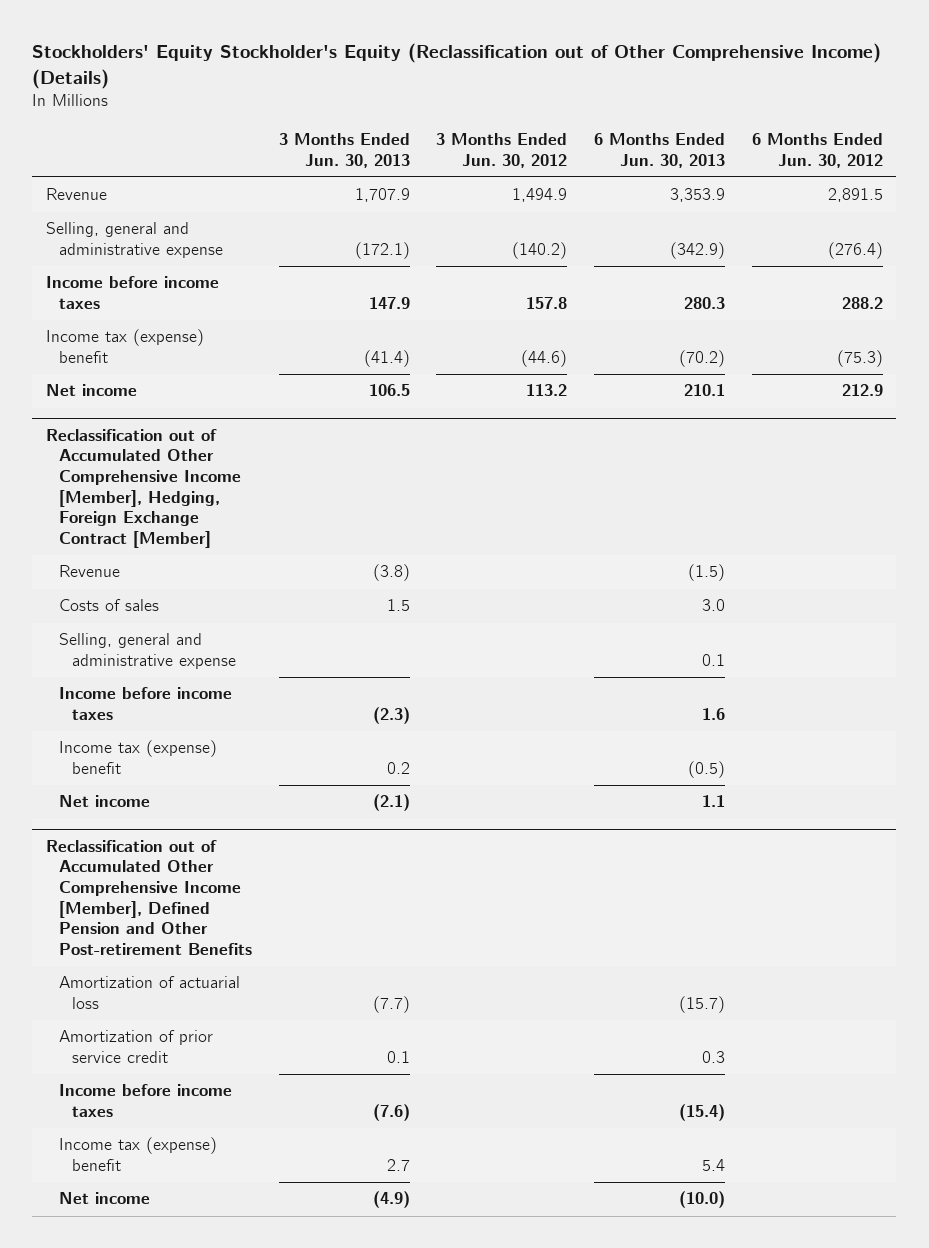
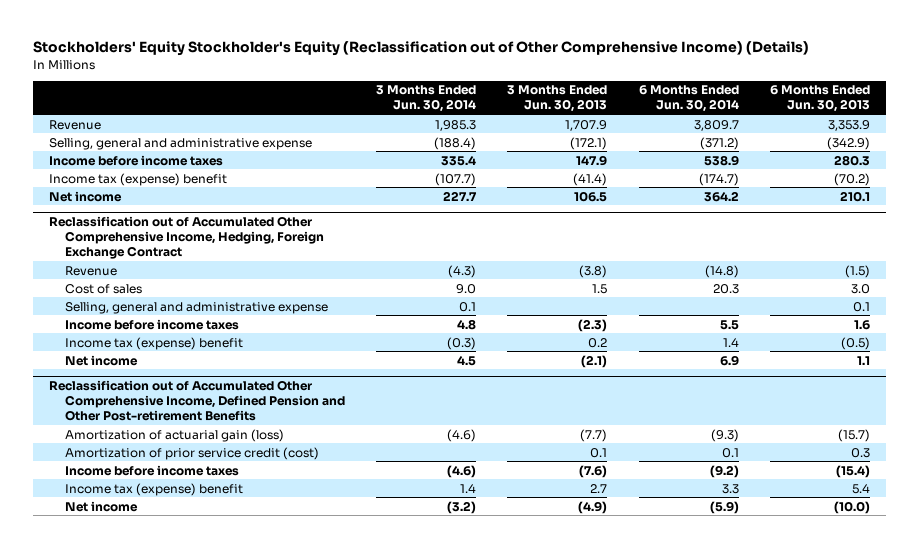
[436,133,568,168] 3 Months Ended Jun. 30, 2012 -> none
[751,133,883,168] 6 Months Ended Jun. 30, 2012 -> none
none -> [375,85,476,113] 3 Months Ended Jun. 30, 2014
none -> [638,85,739,113] 6 Months Ended Jun. 30, 2014
[45,428,241,548] Reclassification out of Accumulated Other Comprehensive Income [Member], Hedging, Foreign Exchange Contract [Member] -> [48,216,324,260] Reclassification out of Accumulated Other Comprehensive Income, Hedging, Foreign Exchange Contract
[58,599,159,612] Costs of sales -> [64,283,142,294] Cost of sales
[45,839,252,955] Reclassification out of Accumulated Other Comprehensive Income [Member], Defined Pension and Other Post-retirement Benefits -> [48,380,345,422] Reclassification out of Accumulated Other Comprehensive Income, Defined Pension and Other Post-retirement Benefits
[58,976,240,1010] Amortization of actuarial loss -> [64,428,284,442] Amortization of actuarial gain (loss)
[58,1030,213,1064] Amortization of prior service credit -> [64,446,319,460] Amortization of prior service credit (cost)

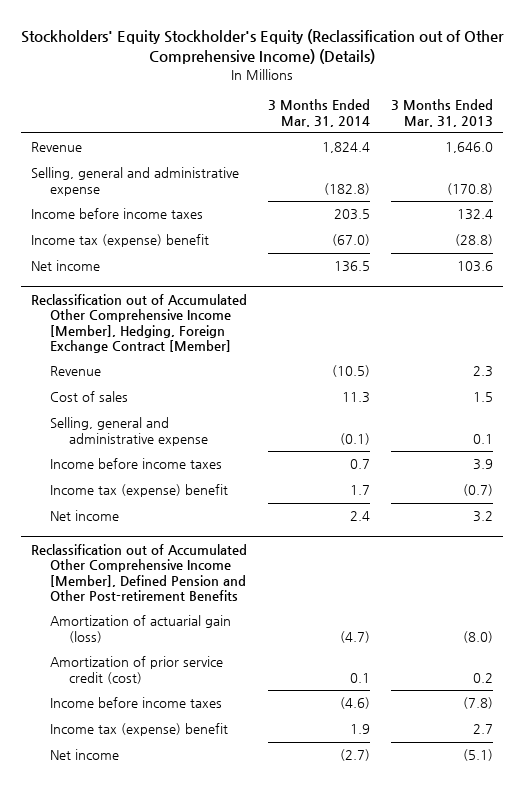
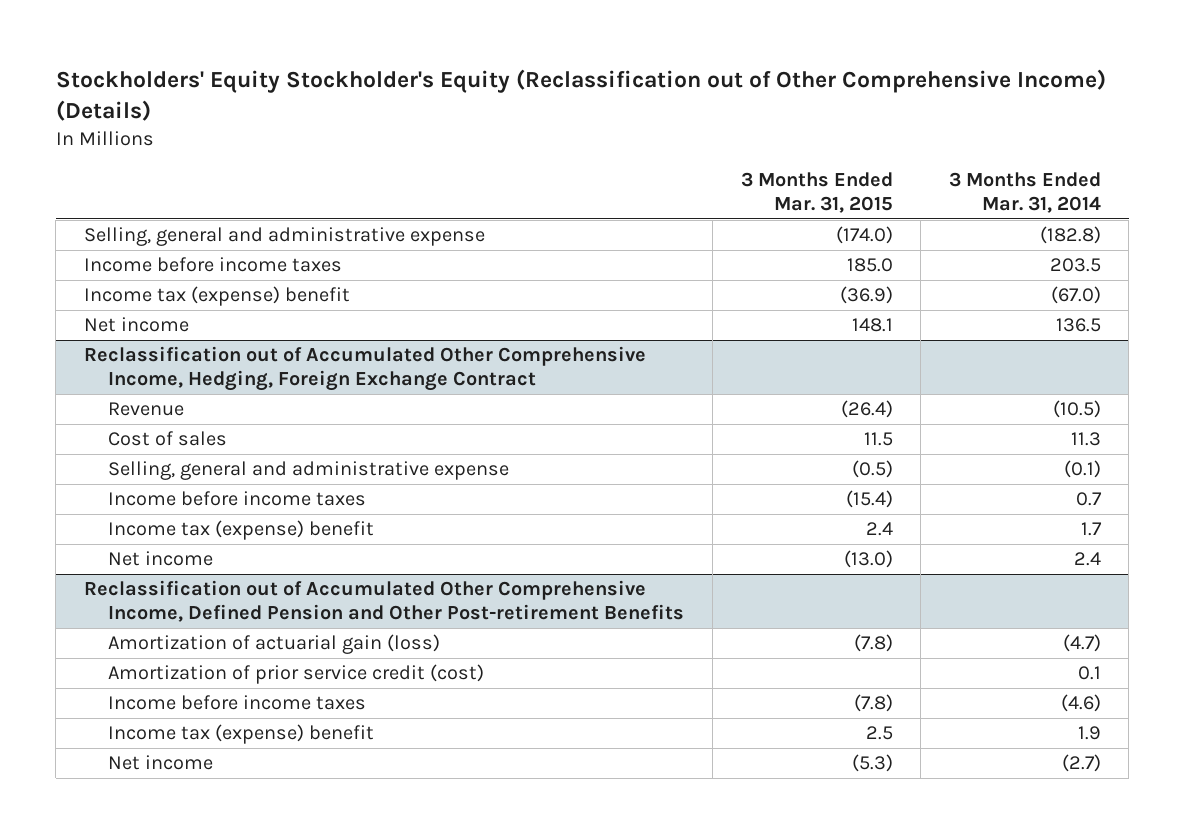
[390,99,493,127] 3 Months Ended Mar. 31, 2013 -> none
none -> [740,172,893,213] 3 Months Ended Mar. 31, 2015
[31,142,83,153] Revenue -> none
[31,294,248,354] Reclassification out of Accumulated Other Comprehensive Income [Member], Hedging, Foreign Exchange Contract [Member] -> [84,346,647,392] Reclassification out of Accumulated Other Comprehensive Income, Hedging, Foreign Exchange Contract
[31,544,248,602] Reclassification out of Accumulated Other Comprehensive Income [Member], Defined Pension and Other Post-retirement Benefits -> [84,580,685,623] Reclassification out of Accumulated Other Comprehensive Income, Defined Pension and Other Post-retirement Benefits

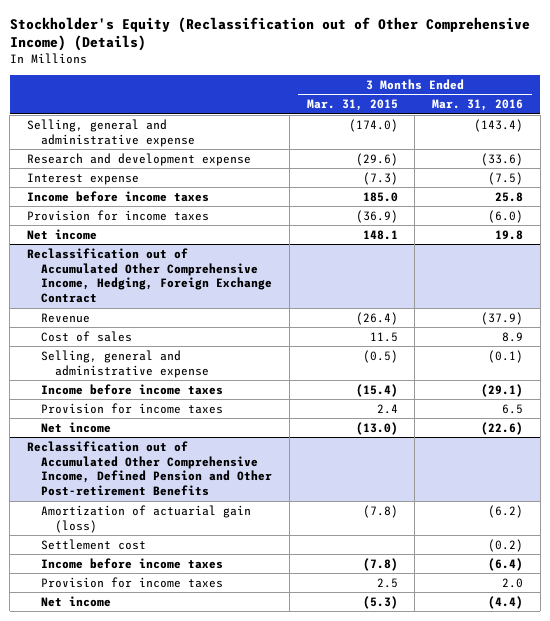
[55,68,1106,121] Stockholders' Equity Stockholder's Equity (Reclassification out of Other Comprehensive Income) (Details) -> [9,16,530,52] Stockholder's Equity (Reclassification out of Other Comprehensive Income) (Details)
[948,172,1101,213] 3 Months Ended Mar. 31, 2014 -> none
none -> [432,99,524,112] Mar. 31, 2016
none -> [27,152,252,166] Research and development expense
none -> [27,172,140,185] Interest expense
[84,286,351,307] Income tax (expense) benefit -> [27,209,210,221] Provision for income taxes
[108,520,375,541] Income tax (expense) benefit -> [40,402,223,414] Provision for income taxes
[108,664,485,685] Amortization of prior service credit (cost) -> none
none -> [40,538,146,550] Settlement cost
[108,724,375,745] Income tax (expense) benefit -> [40,576,223,588] Provision for income taxes

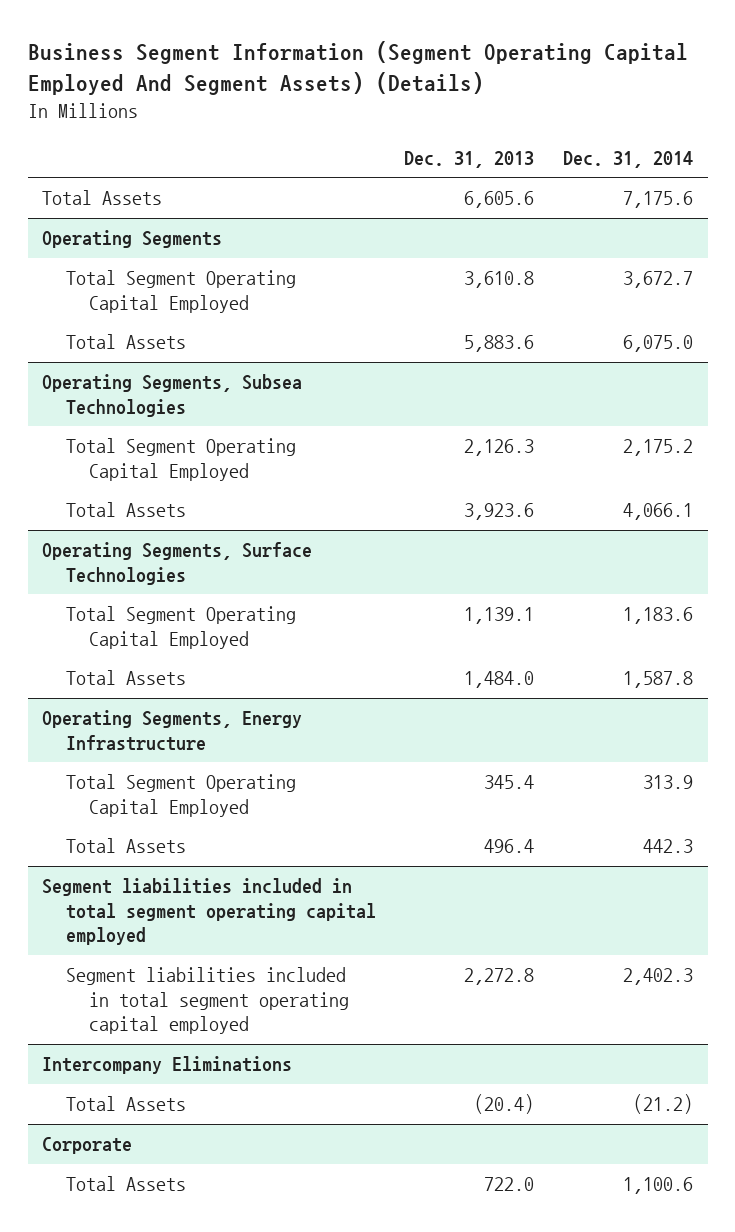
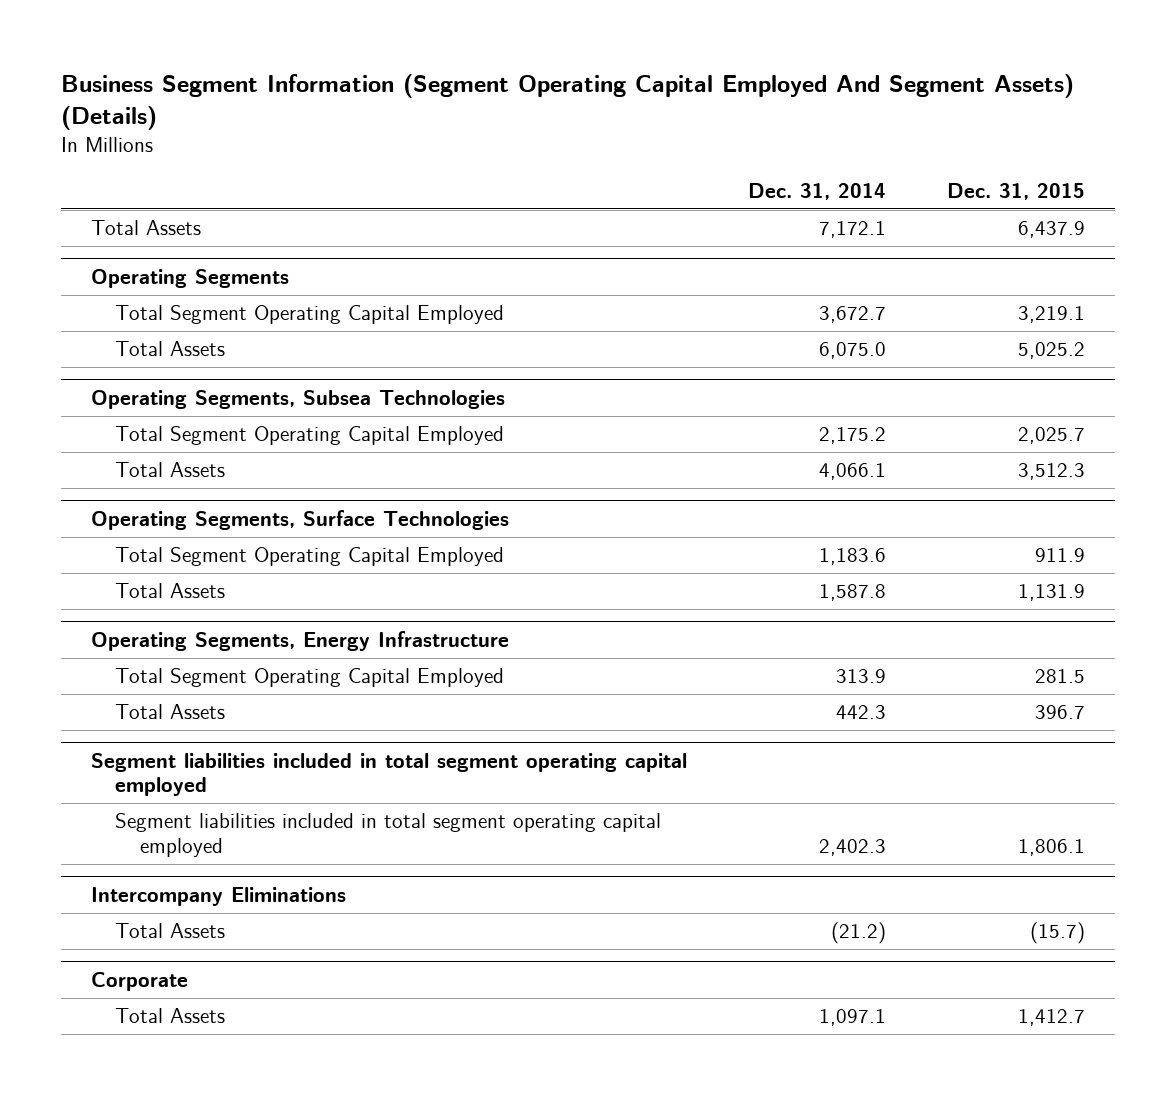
[404,150,535,168] Dec. 31, 2013 -> none
none -> [946,182,1085,200] Dec. 31, 2015
[623,191,694,209] 7,175.6 -> [818,221,886,239] 7,172.1
[623,1177,694,1195] 1,100.6 -> [818,1009,886,1027] 1,097.1

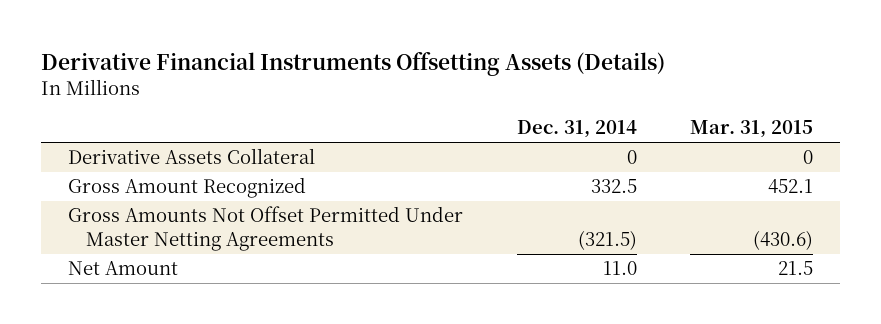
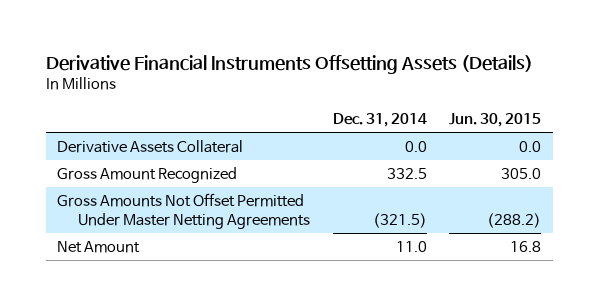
[690,120,814,139] Mar. 31, 2015 -> none
none -> [449,112,542,127] Jun. 30, 2015
[626,150,637,165] 0 -> [404,141,427,153] 0.0

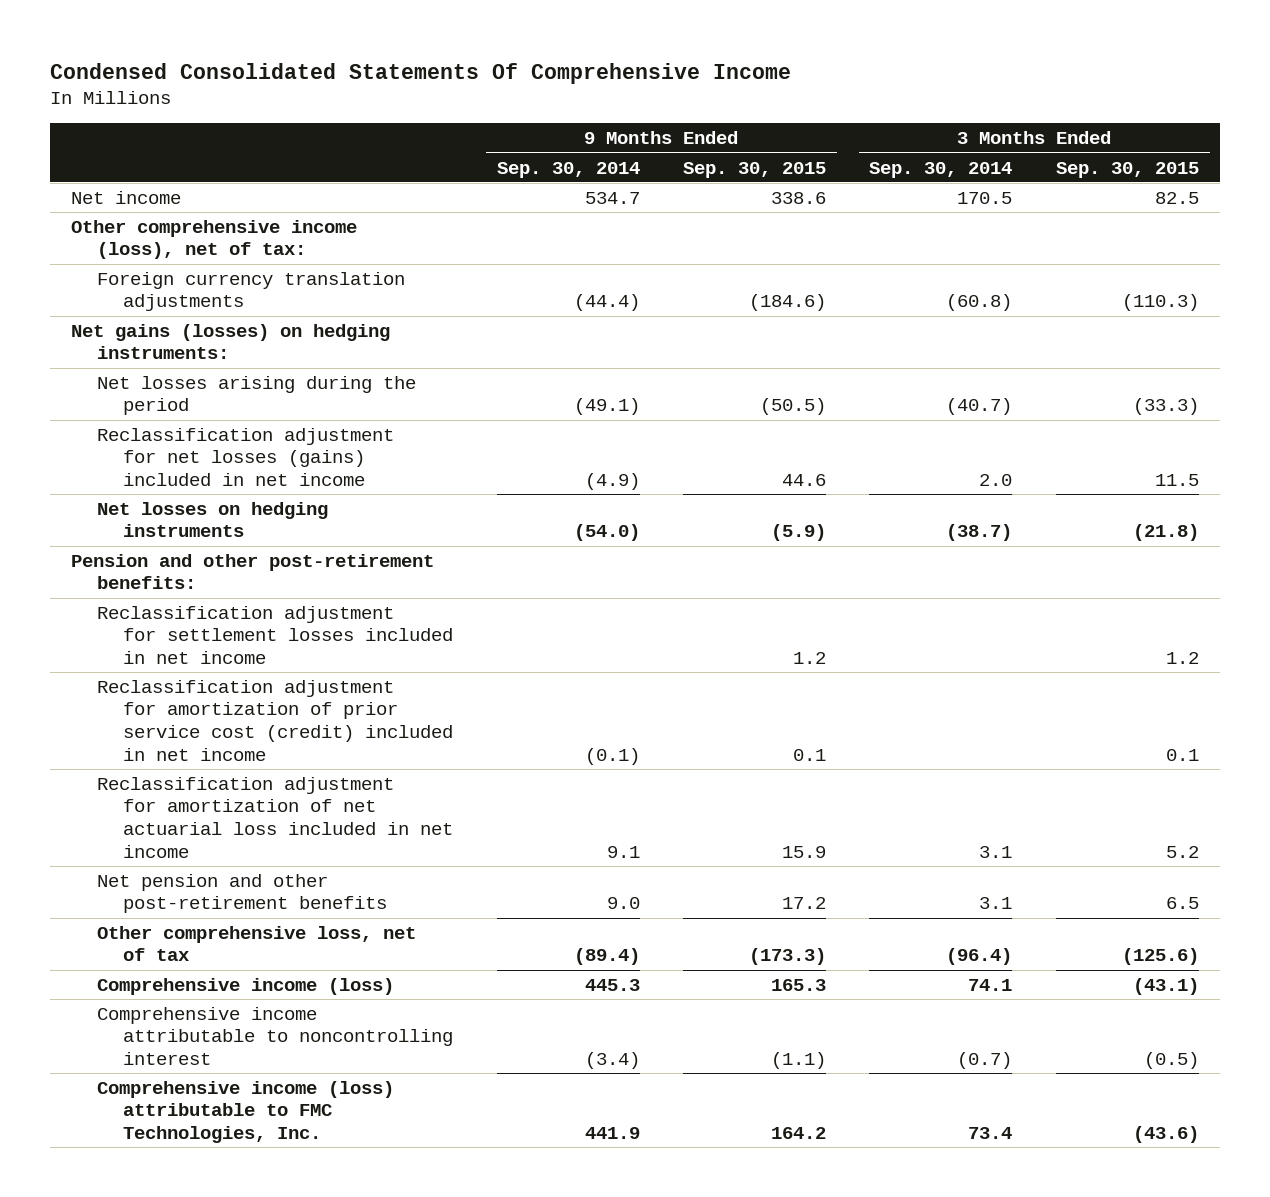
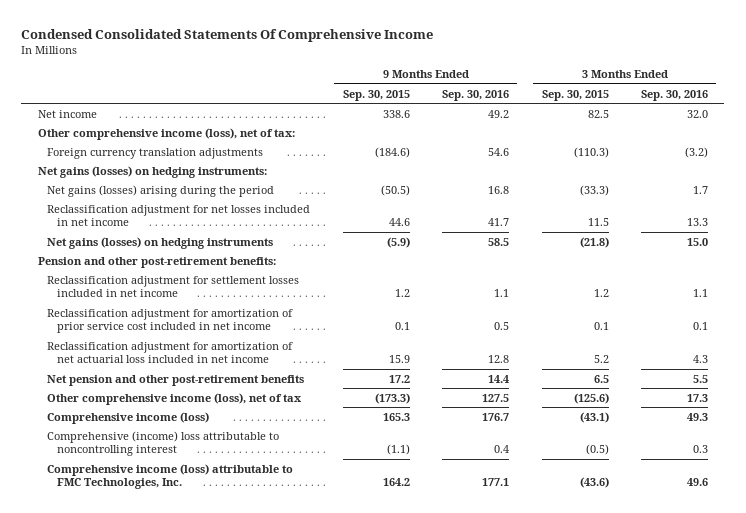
[496,161,640,178] Sep. 30, 2014 -> none
[869,161,1013,178] Sep. 30, 2014 -> none
none -> [442,89,510,101] Sep. 30, 2016
none -> [641,89,709,101] Sep. 30, 2016
[97,375,417,416] Net losses arising during the period -> [47,184,275,197] Net gains (losses) arising during the period
[97,427,395,486] Reclassification adjustment for net losses (gains) included in net income -> [47,204,311,227] Reclassification adjustment for net losses included in net income
[97,501,329,538] Net losses on hedging instruments -> [47,236,274,249] Net gains (losses) on hedging instruments
[97,679,454,761] Reclassification adjustment for amortization of prior service cost (credit) included in net income -> [47,308,294,334] Reclassification adjustment for amortization of prior service cost included in net income
[97,925,417,962] Other comprehensive loss, net of tax -> [47,392,303,405] Other comprehensive income (loss), net of tax
[97,1006,454,1065] Comprehensive income attributable to noncontrolling interest -> [47,430,280,457] Comprehensive (income) loss attributable to noncontrolling interest

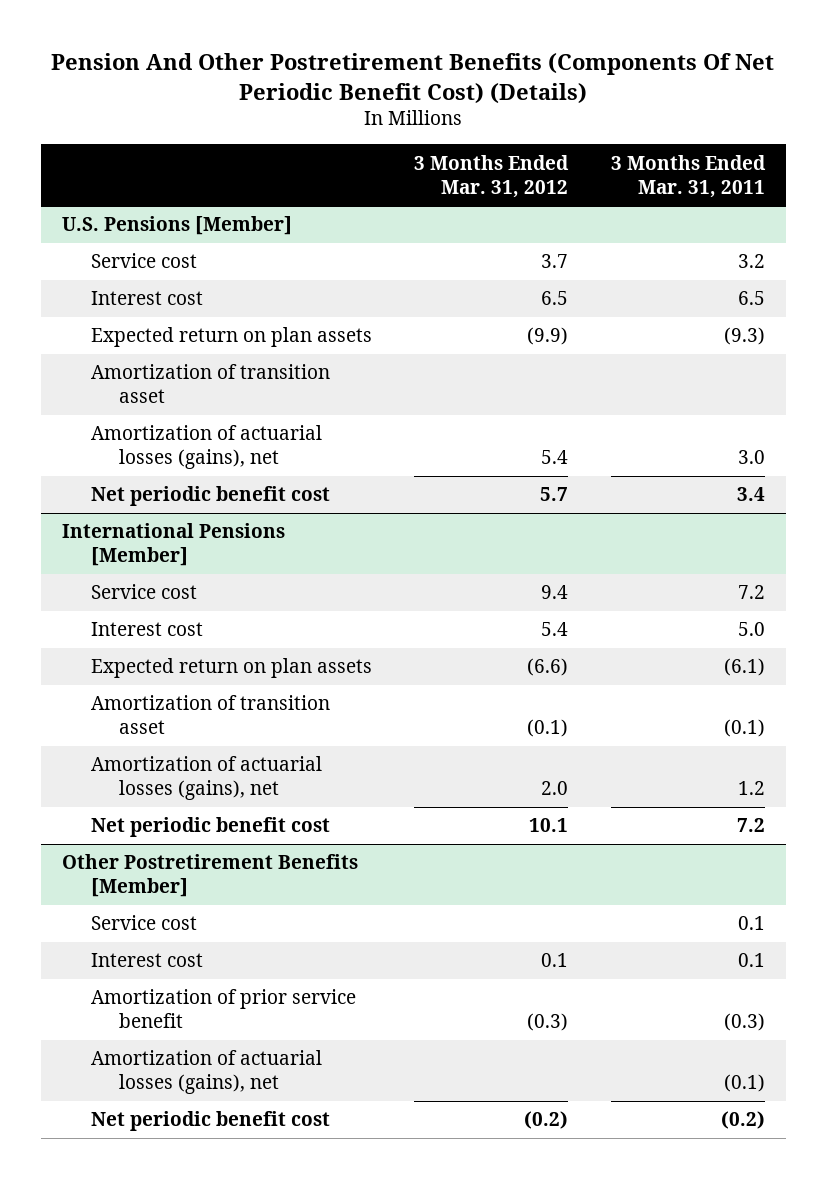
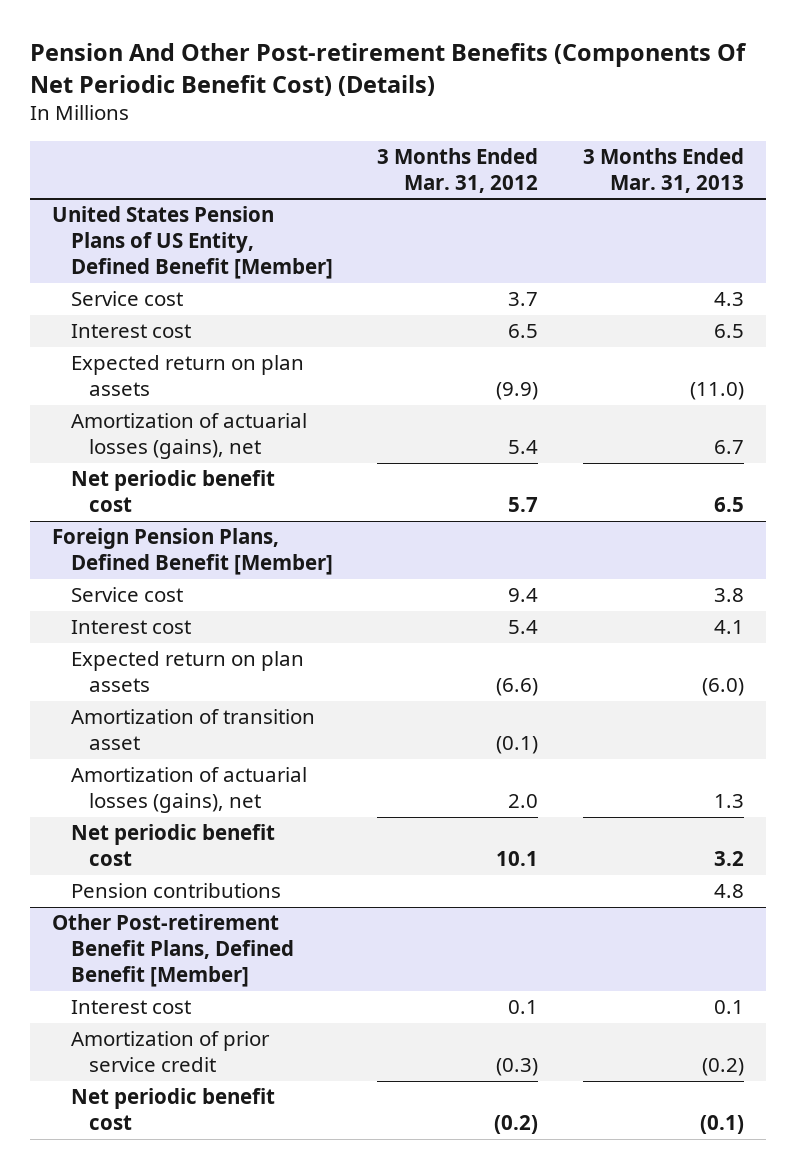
[51,53,775,104] Pension And Other Postretirement Benefits (Components Of Net Periodic Benefit Cost) (Details) -> [29,43,747,96] Pension And Other Post-retirement Benefits (Components Of Net Periodic Benefit Cost) (Details)
[610,154,766,198] 3 Months Ended Mar. 31, 2011 -> none
none -> [582,147,744,193] 3 Months Ended Mar. 31, 2013
[61,216,292,236] U.S. Pensions [Member] -> none
none -> [52,206,333,280] United States Pension Plans of US Entity, Defined Benefit [Member]
[90,364,330,404] Amortization of transition asset -> none
[61,523,285,567] International Pensions [Member] -> none
none -> [52,528,333,576] Foreign Pension Plans, Defined Benefit [Member]
[61,854,358,898] Other Postretirement Benefits [Member] -> none
[90,915,197,931] Service cost -> none
none -> [70,883,281,899] Pension contributions
none -> [52,914,294,988] Other Post-retirement Benefit Plans, Defined Benefit [Member]
[90,1050,322,1095] Amortization of actuarial losses (gains), net -> none
[90,989,356,1029] Amortization of prior service benefit -> [70,1031,270,1073] Amortization of prior service credit

